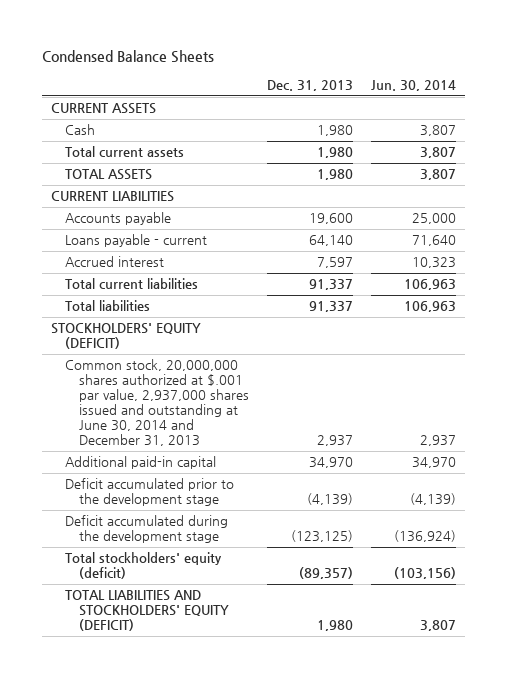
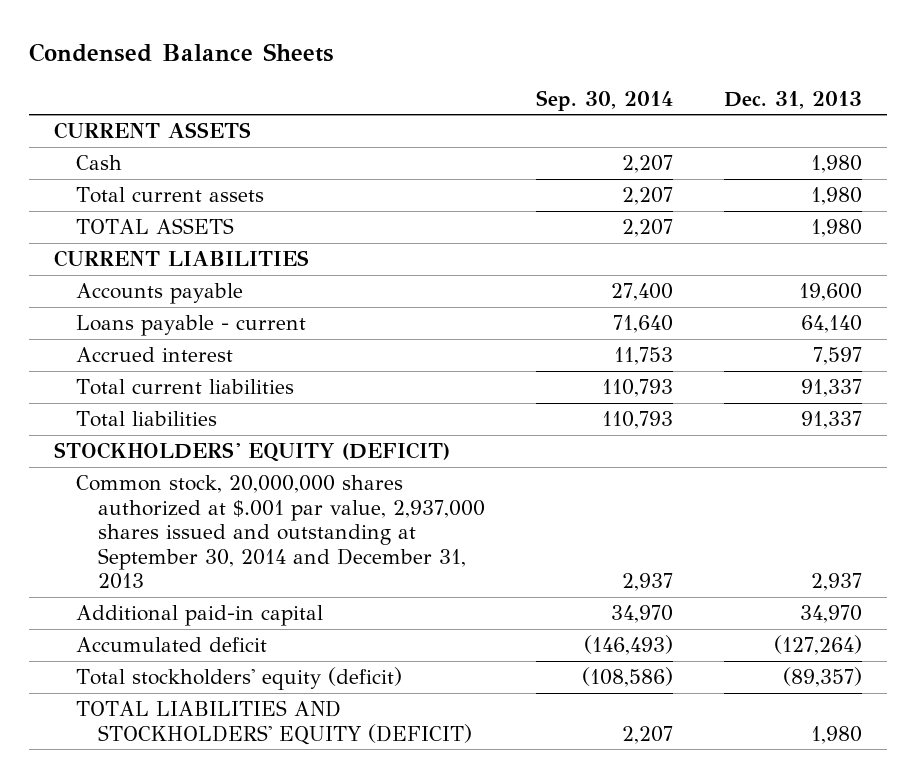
[370,79,456,91] Jun. 30, 2014 -> none
none -> [535,89,673,111] Sep. 30, 2014
[65,359,250,446] Common stock, 20,000,000 shares authorized at $.001 par value, 2,937,000 shares issued and outstanding at June 30, 2014 and December 31, 2013 -> [76,475,486,590] Common stock, 20,000,000 shares authorized at $.001 par value, 2,937,000 shares issued and outstanding at September 30, 2014 and December 31, 2013
[65,515,229,544] Deficit accumulated during the development stage -> none
[65,478,235,507] Deficit accumulated prior to the development stage -> [76,637,268,653] Accumulated deficit
[307,493,354,506] (4,139) -> [773,635,862,656] (127,264)

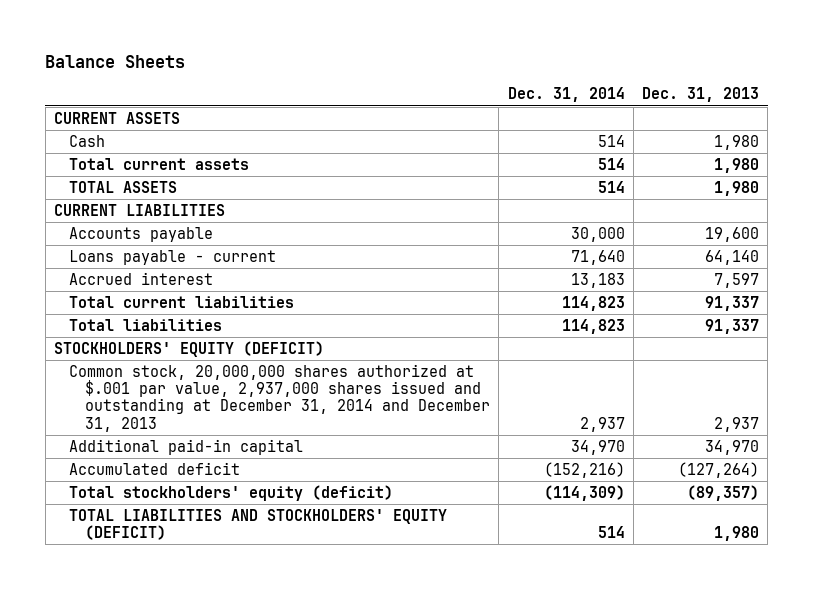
[28,43,334,63] Condensed Balance Sheets -> [45,54,186,68] Balance Sheets
[535,89,673,111] Sep. 30, 2014 -> none
none -> [507,87,625,103] Dec. 31, 2014
[76,475,486,590] Common stock, 20,000,000 shares authorized at $.001 par value, 2,937,000 shares issued and outstanding at September 30, 2014 and December 31, 2013 -> [69,363,491,432] Common stock, 20,000,000 shares authorized at $.001 par value, 2,937,000 shares issued and outstanding at December 31, 2014 and December 31, 2013

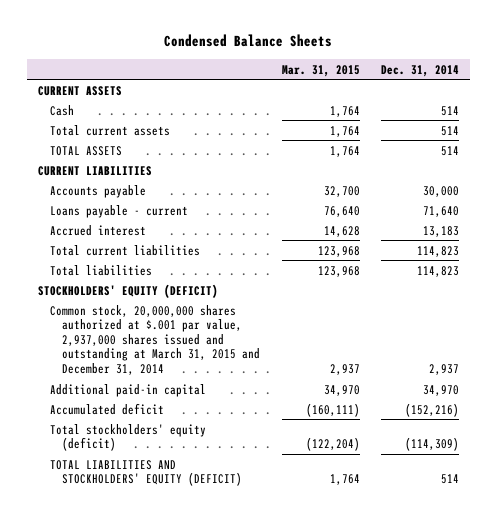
[45,54,186,68] Balance Sheets -> [164,34,333,48] Condensed Balance Sheets
[641,87,759,103] Dec. 31, 2013 -> none
none -> [281,64,360,77] Mar. 31, 2015
[69,363,491,432] Common stock, 20,000,000 shares authorized at $.001 par value, 2,937,000 shares issued and outstanding at December 31, 2014 and December 31, 2013 -> [49,304,261,375] Common stock, 20,000,000 shares authorized at $.001 par value, 2,937,000 shares issued and outstanding at March 31, 2015 and December 31, 2014

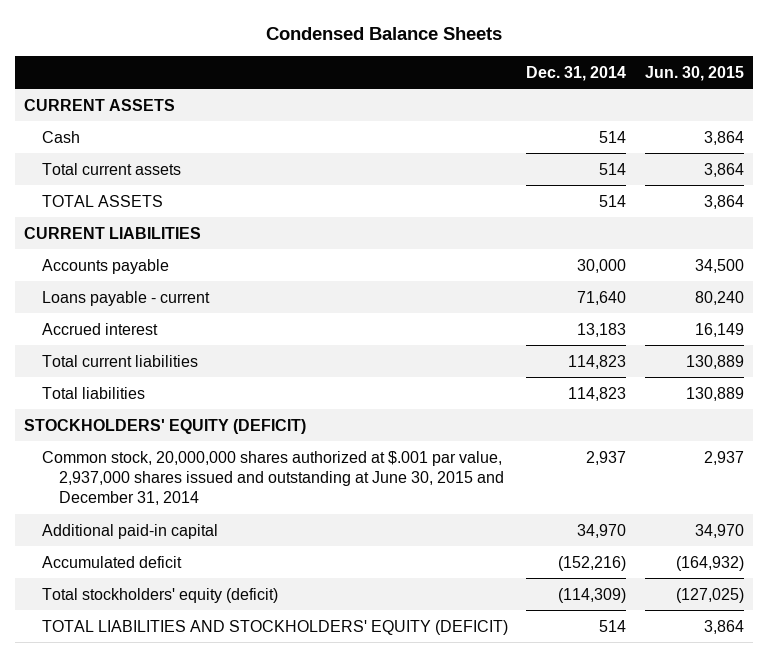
[281,64,360,77] Mar. 31, 2015 -> none
none -> [644,65,744,81] Jun. 30, 2015
[49,304,261,375] Common stock, 20,000,000 shares authorized at $.001 par value, 2,937,000 shares issued and outstanding at March 31, 2015 and December 31, 2014 -> [41,450,505,506] Common stock, 20,000,000 shares authorized at $.001 par value, 2,937,000 shares issued and outstanding at June 30, 2015 and December 31, 2014

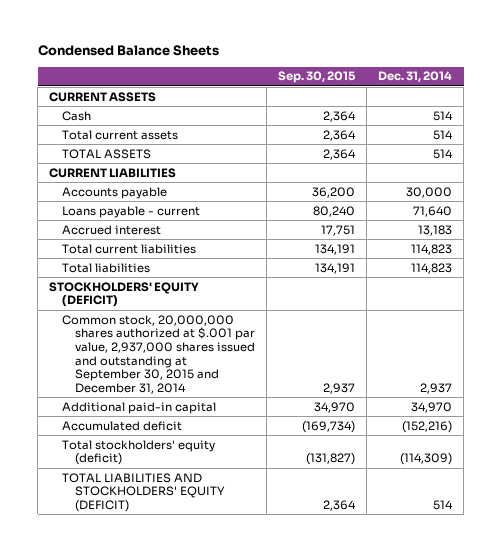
[644,65,744,81] Jun. 30, 2015 -> none
none -> [278,71,357,84] Sep. 30, 2015
[41,450,505,506] Common stock, 20,000,000 shares authorized at $.001 par value, 2,937,000 shares issued and outstanding at June 30, 2015 and December 31, 2014 -> [62,314,256,394] Common stock, 20,000,000 shares authorized at $.001 par value, 2,937,000 shares issued and outstanding at September 30, 2015 and December 31, 2014

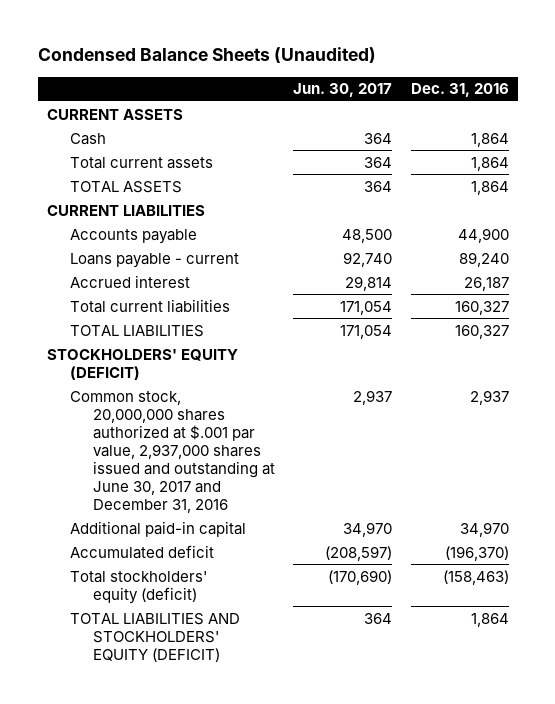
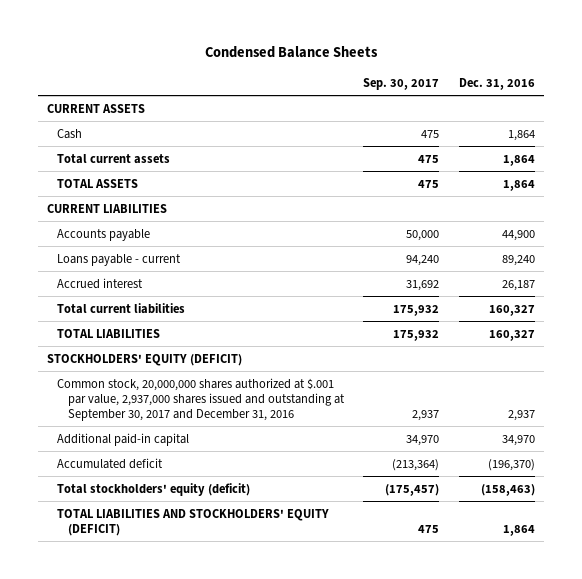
[37,47,376,64] Condensed Balance Sheets (Unaudited) -> [204,46,378,59] Condensed Balance Sheets
[293,83,393,98] Jun. 30, 2017 -> none
none -> [363,77,440,90] Sep. 30, 2017
[70,390,276,513] Common stock, 20,000,000 shares authorized at $.001 par value, 2,937,000 shares issued and outstanding at June 30, 2017 and December 31, 2016 -> [57,377,345,422] Common stock, 20,000,000 shares authorized at $.001 par value, 2,937,000 shares issued and outstanding at September 30, 2017 and December 31, 2016

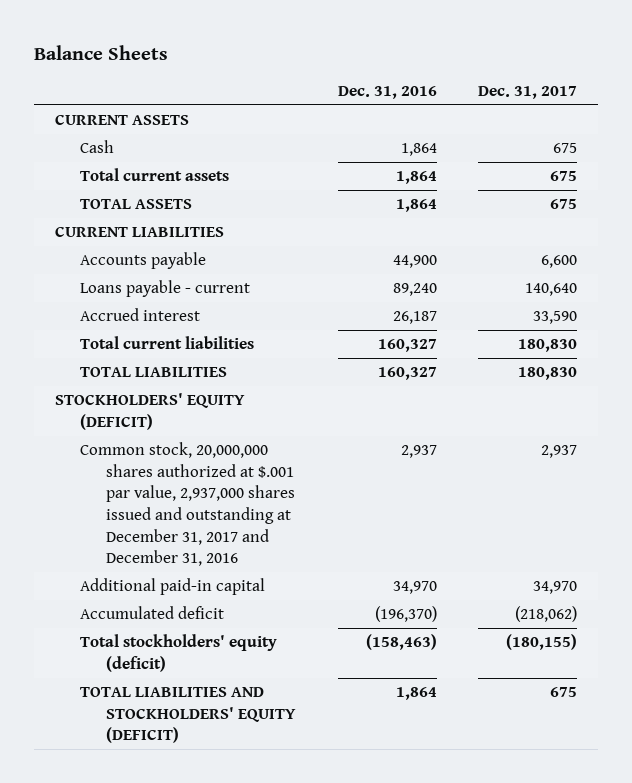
[204,46,378,59] Condensed Balance Sheets -> [33,44,168,60] Balance Sheets
[363,77,440,90] Sep. 30, 2017 -> none
none -> [478,85,578,99] Dec. 31, 2017
[57,377,345,422] Common stock, 20,000,000 shares authorized at $.001 par value, 2,937,000 shares issued and outstanding at September 30, 2017 and December 31, 2016 -> [80,442,296,567] Common stock, 20,000,000 shares authorized at $.001 par value, 2,937,000 shares issued and outstanding at December 31, 2017 and December 31, 2016

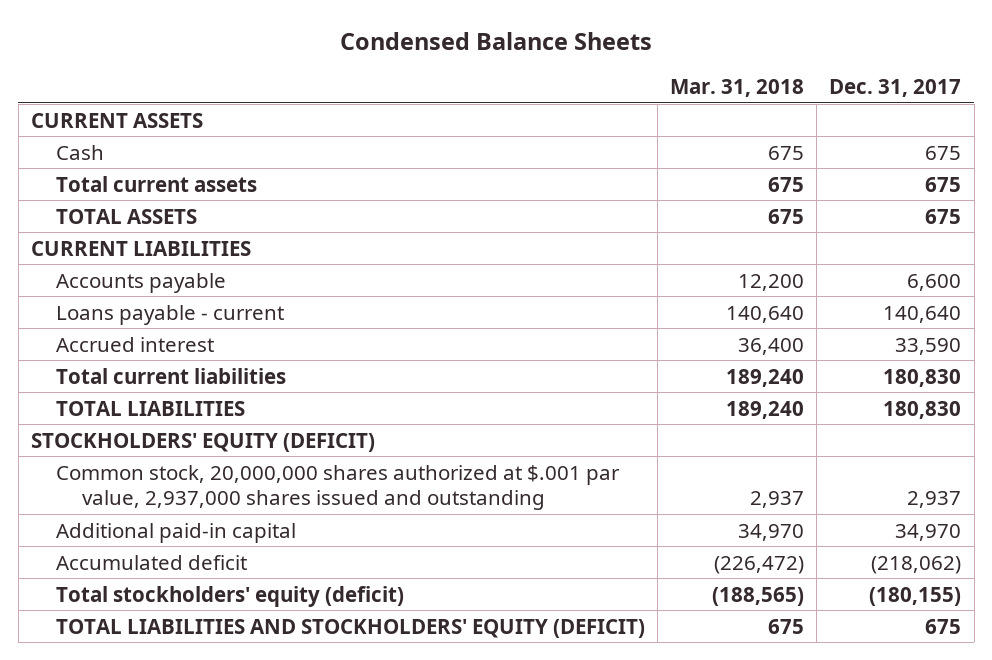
[33,44,168,60] Balance Sheets -> [340,31,653,50] Condensed Balance Sheets
[337,85,437,99] Dec. 31, 2016 -> none
none -> [670,78,805,97] Mar. 31, 2018
[80,442,296,567] Common stock, 20,000,000 shares authorized at $.001 par value, 2,937,000 shares issued and outstanding at December 31, 2017 and December 31, 2016 -> [56,464,621,511] Common stock, 20,000,000 shares authorized at $.001 par value, 2,937,000 shares issued and outstanding

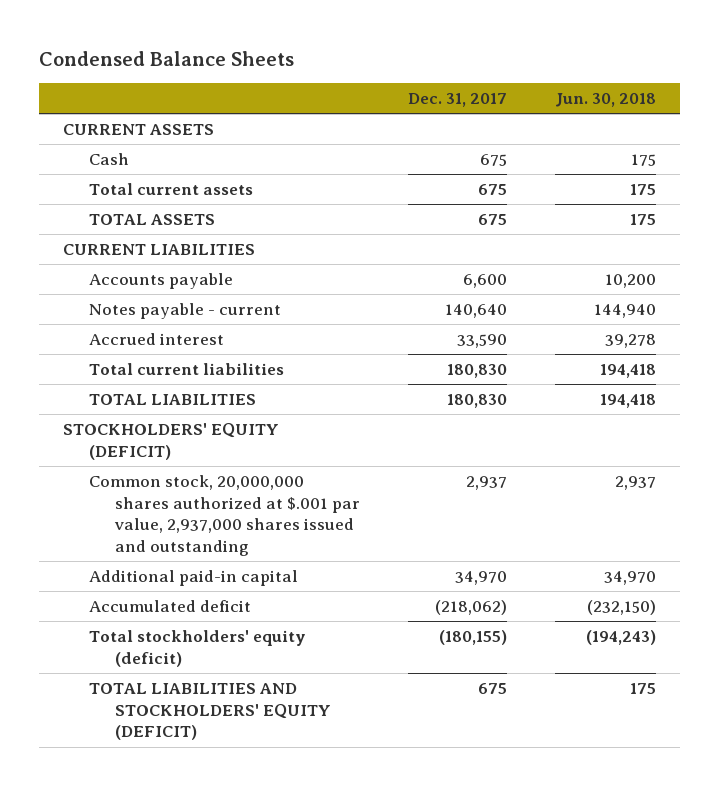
[670,78,805,97] Mar. 31, 2018 -> none
none -> [554,92,656,107] Jun. 30, 2018
[56,304,285,325] Loans payable - current -> [89,303,282,320] Notes payable - current

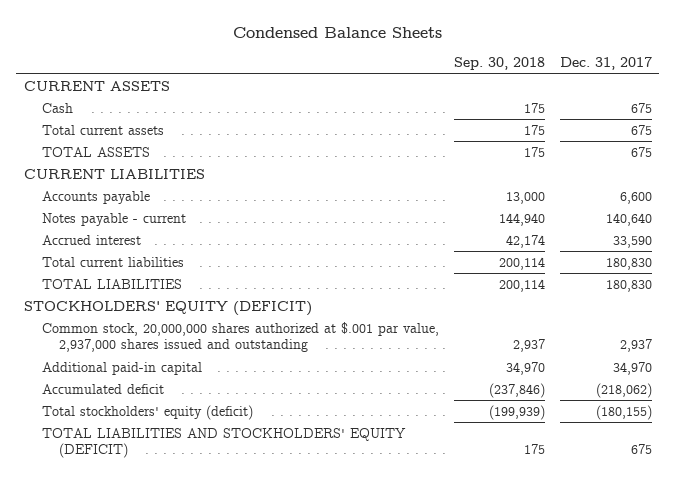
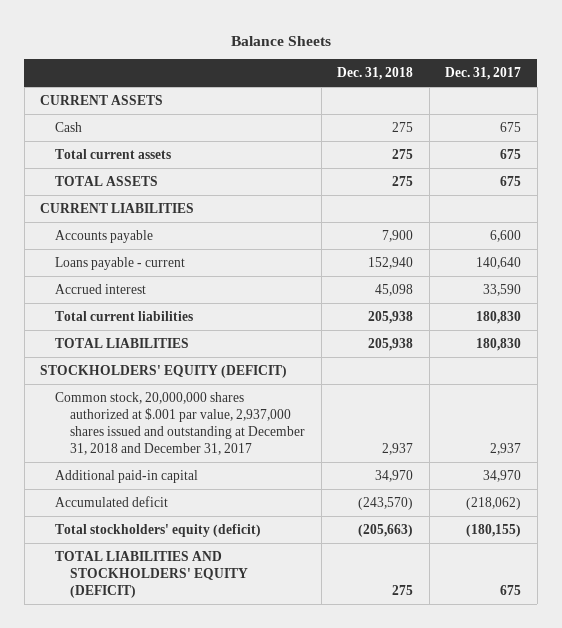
[232,26,442,38] Condensed Balance Sheets -> [230,35,331,46] Balance Sheets
[453,57,545,71] Sep. 30, 2018 -> none
none -> [337,67,414,81] Dec. 31, 2018
[41,212,186,226] Notes payable - current -> [55,256,186,270] Loans payable - current
[41,321,439,353] Common stock, 20,000,000 shares authorized at $.001 par value, 2,937,000 shares issued and outstanding -> [55,391,306,456] Common stock, 20,000,000 shares authorized at $.001 par value, 2,937,000 shares issued and outstanding at December 31, 2018 and December 31, 2017

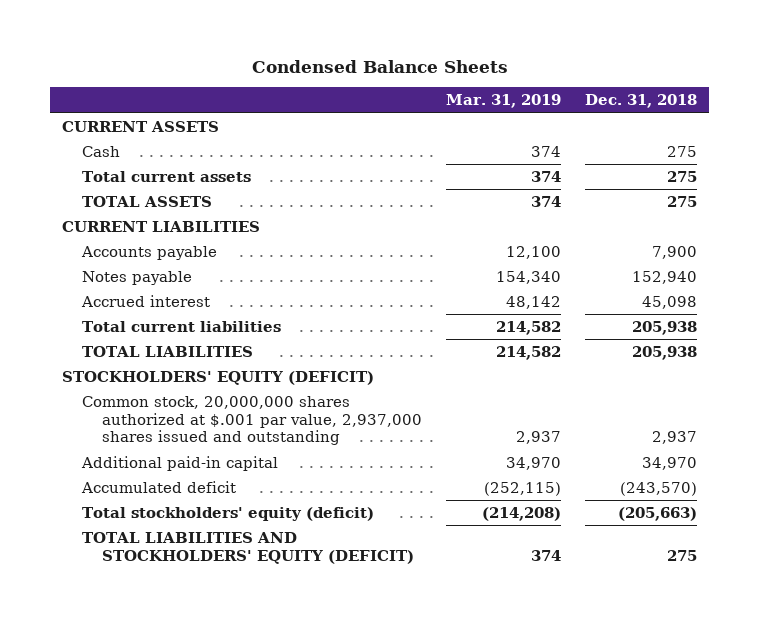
[230,35,331,46] Balance Sheets -> [251,59,508,73] Condensed Balance Sheets
[445,67,522,81] Dec. 31, 2017 -> none
none -> [445,94,561,109] Mar. 31, 2019
[55,256,186,270] Loans payable - current -> [81,270,192,285] Notes payable
[55,391,306,456] Common stock, 20,000,000 shares authorized at $.001 par value, 2,937,000 shares issued and outstanding at December 31, 2018 and December 31, 2017 -> [81,395,422,446] Common stock, 20,000,000 shares authorized at $.001 par value, 2,937,000 shares issued and outstanding

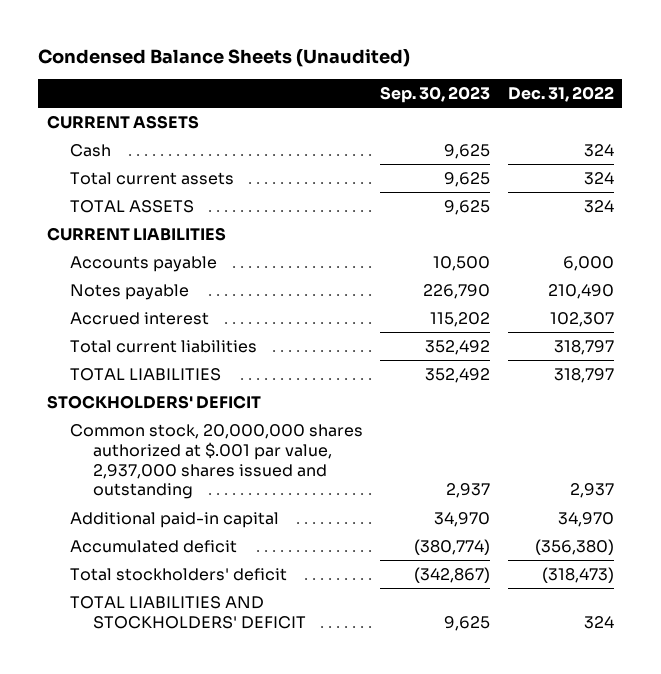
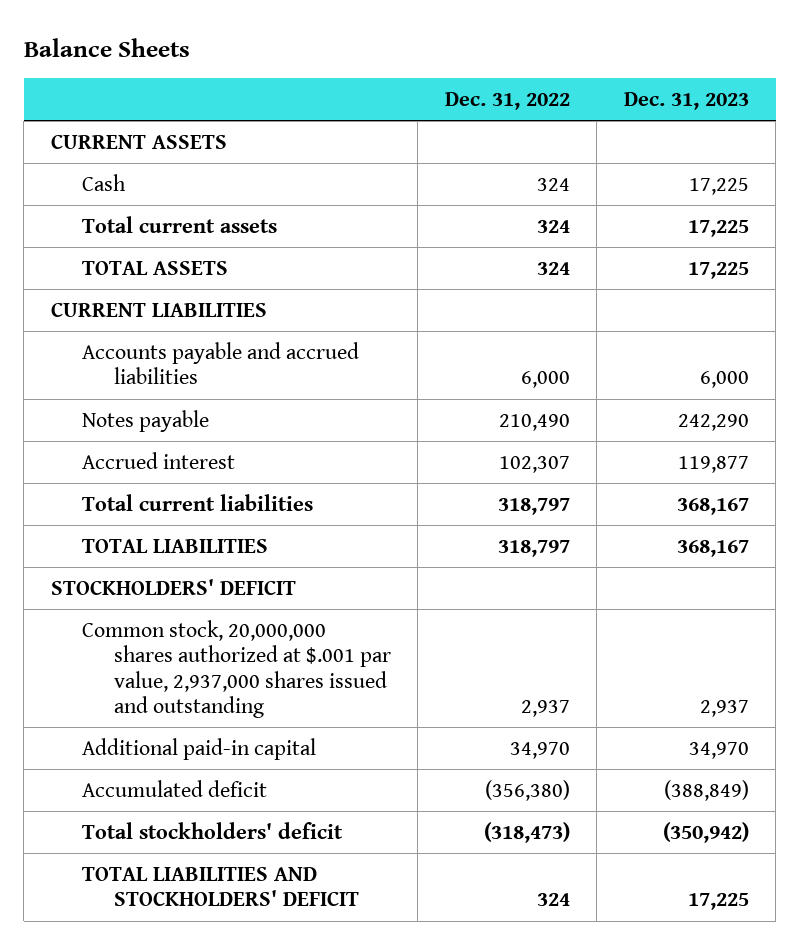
[38,48,411,67] Condensed Balance Sheets (Unaudited) -> [23,37,190,57] Balance Sheets
[380,85,491,103] Sep. 30, 2023 -> none
none -> [623,91,749,110] Dec. 31, 2023
[70,255,218,272] Accounts payable -> none
none -> [82,341,360,385] Accounts payable and accrued liabilities

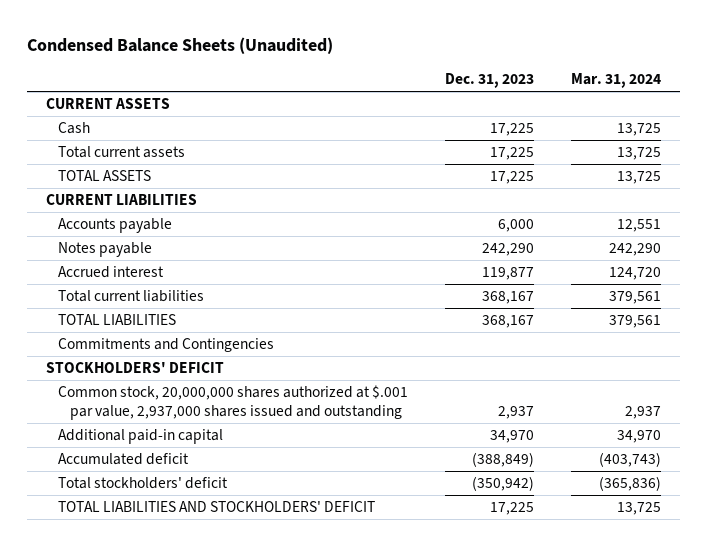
[23,37,190,57] Balance Sheets -> [26,37,333,55] Condensed Balance Sheets (Unaudited)
[444,91,570,110] Dec. 31, 2022 -> none
none -> [571,73,662,89] Mar. 31, 2024
[82,341,360,385] Accounts payable and accrued liabilities -> none
none -> [57,218,172,234] Accounts payable
none -> [57,338,274,353] Commitments and Contingencies

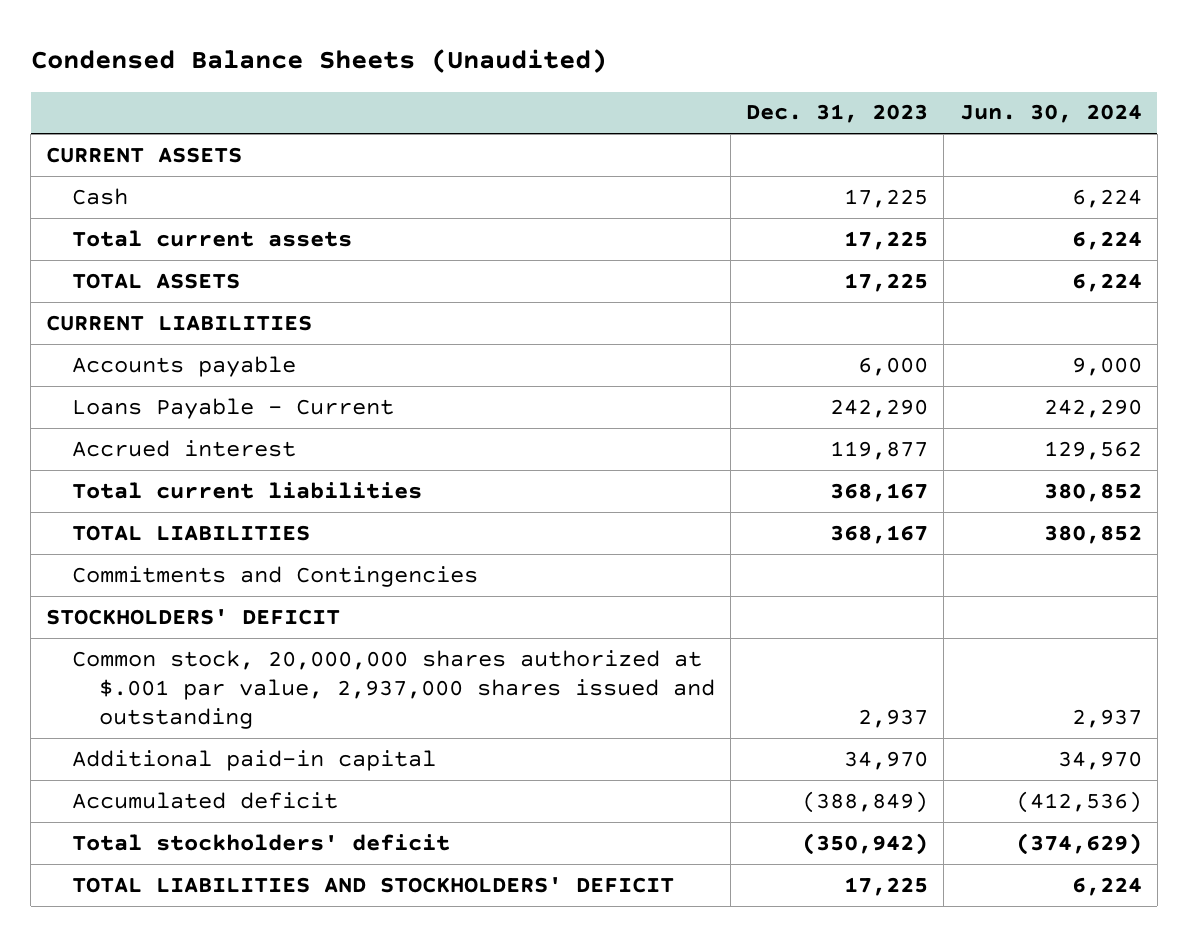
[571,73,662,89] Mar. 31, 2024 -> none
none -> [959,104,1142,124] Jun. 30, 2024
[57,242,152,258] Notes payable -> [72,397,395,419] Loans Payable - Current

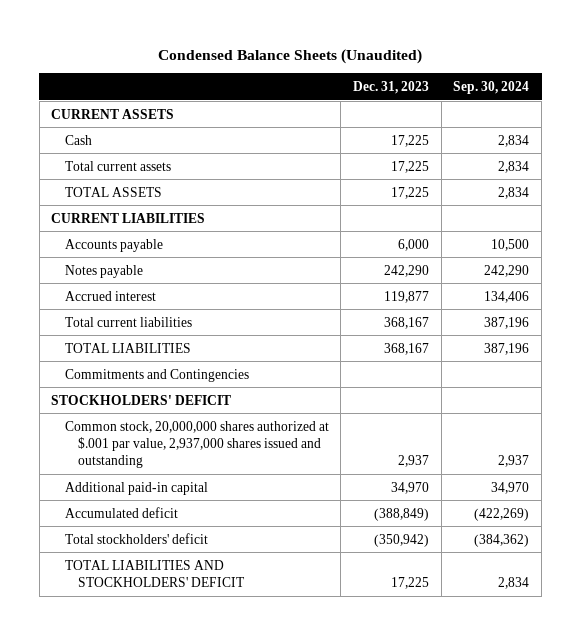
[959,104,1142,124] Jun. 30, 2024 -> none
none -> [453,80,530,94] Sep. 30, 2024
[72,397,395,419] Loans Payable - Current -> [64,264,143,278] Notes payable

